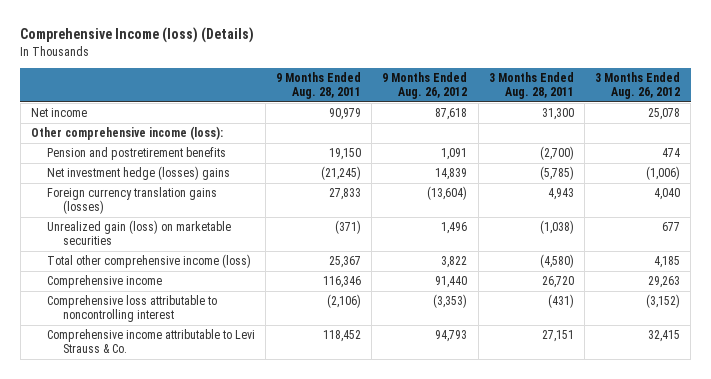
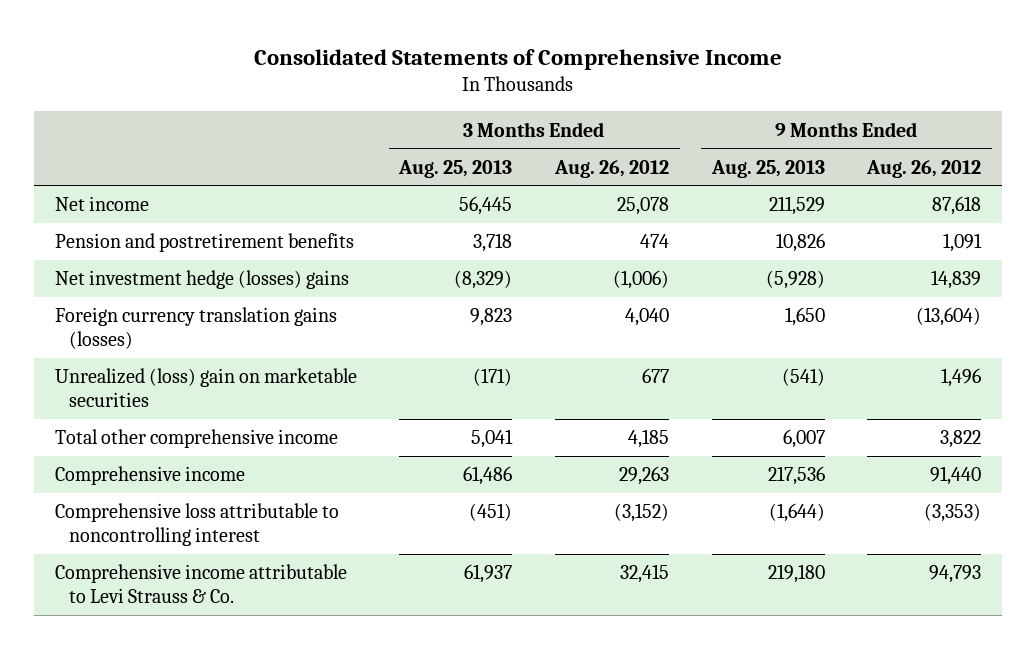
[20,27,255,44] Comprehensive Income (loss) (Details) -> [254,48,783,70] Consolidated Statements of Comprehensive Income
[276,72,362,100] 9 Months Ended Aug. 28, 2011 -> none
[488,72,574,100] 3 Months Ended Aug. 28, 2011 -> none
none -> [398,159,513,178] Aug. 25, 2013
none -> [710,159,825,178] Aug. 25, 2013
[30,126,223,141] Other comprehensive income (loss): -> none
[46,220,231,246] Unrealized gain (loss) on marketable securities -> [54,368,357,408] Unrealized (loss) gain on marketable securities
[46,254,251,269] Total other comprehensive income (loss) -> [54,429,338,449] Total other comprehensive income

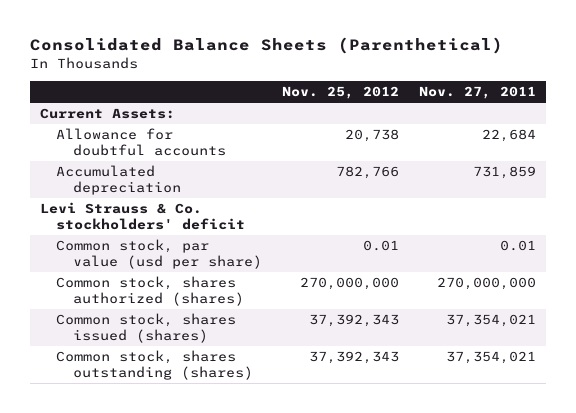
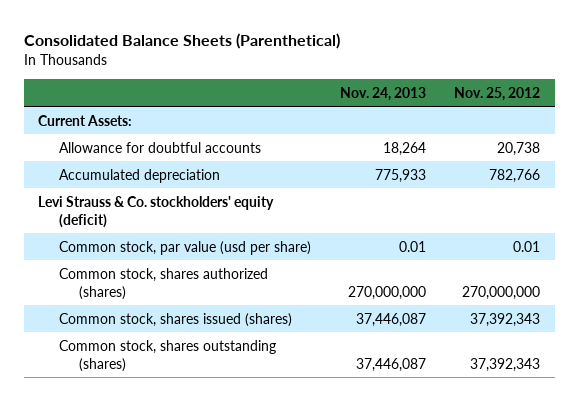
[419,86,537,100] Nov. 27, 2011 -> none
none -> [339,86,426,101] Nov. 24, 2013
[40,202,246,231] Levi Strauss & Co. stockholders' deficit -> [38,195,275,228] Levi Strauss & Co. stockholders' equity (deficit)

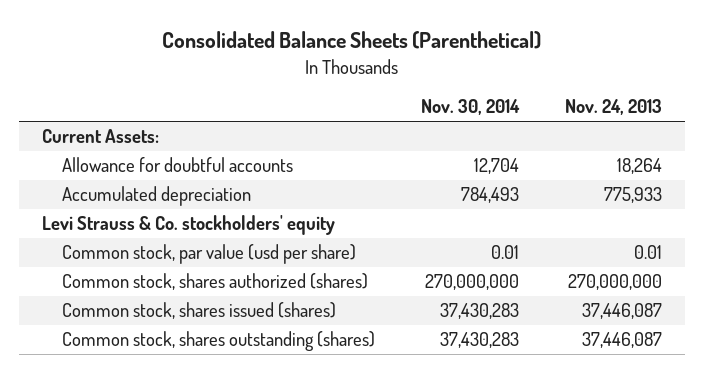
[454,86,541,101] Nov. 25, 2012 -> none
none -> [420,99,520,116] Nov. 30, 2014
[38,195,275,228] Levi Strauss & Co. stockholders' equity (deficit) -> [42,215,336,236] Levi Strauss & Co. stockholders' equity

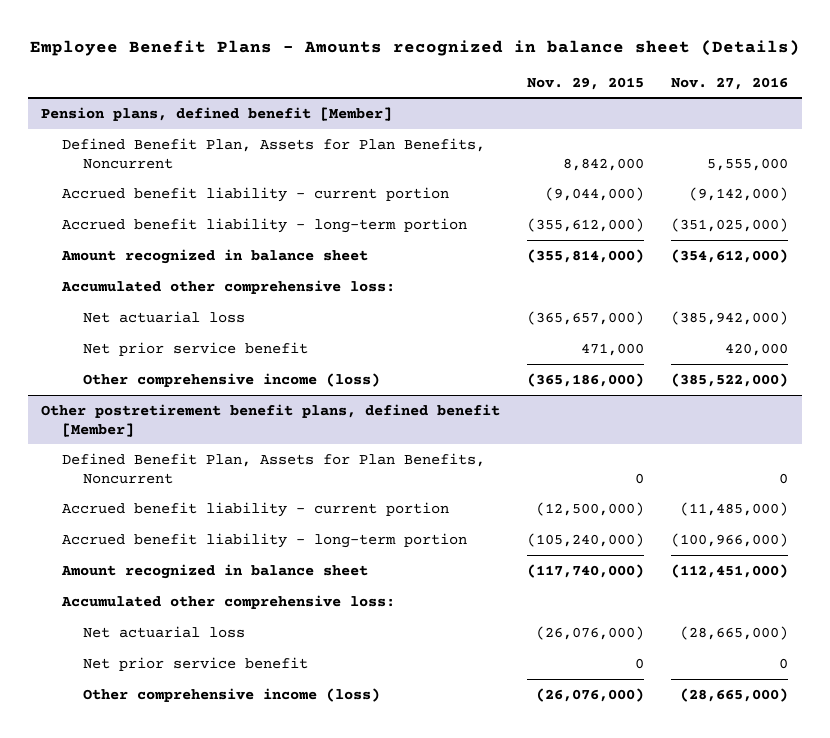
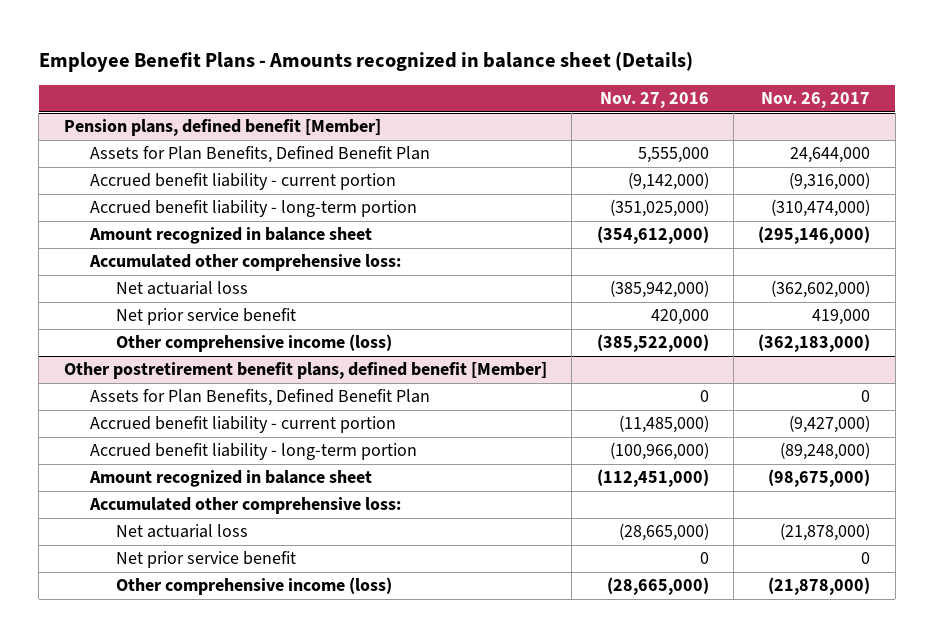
[527,76,645,90] Nov. 29, 2015 -> none
none -> [761,92,871,109] Nov. 26, 2017
[62,137,486,169] Defined Benefit Plan, Assets for Plan Benefits, Noncurrent -> [89,146,430,164] Assets for Plan Benefits, Defined Benefit Plan
[62,452,486,484] Defined Benefit Plan, Assets for Plan Benefits, Noncurrent -> [89,389,430,407] Assets for Plan Benefits, Defined Benefit Plan

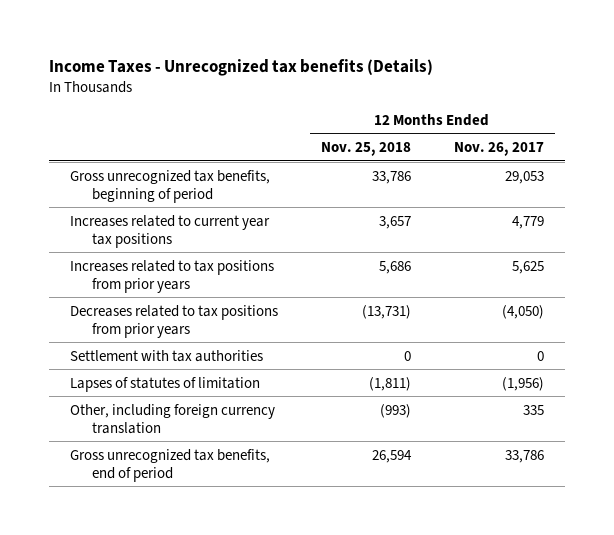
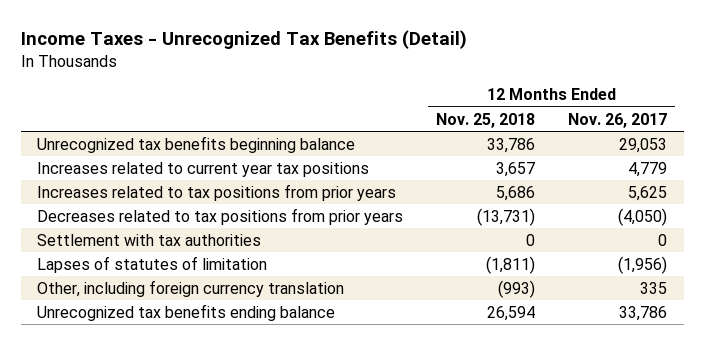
[48,58,433,76] Income Taxes - Unrecognized tax benefits (Details) -> [20,30,467,50] Income Taxes - Unrecognized Tax Benefits (Detail)
[69,169,270,203] Gross unrecognized tax benefits, beginning of period -> [37,135,356,153] Unrecognized tax benefits beginning balance
[69,448,270,482] Gross unrecognized tax benefits, end of period -> [37,303,336,321] Unrecognized tax benefits ending balance

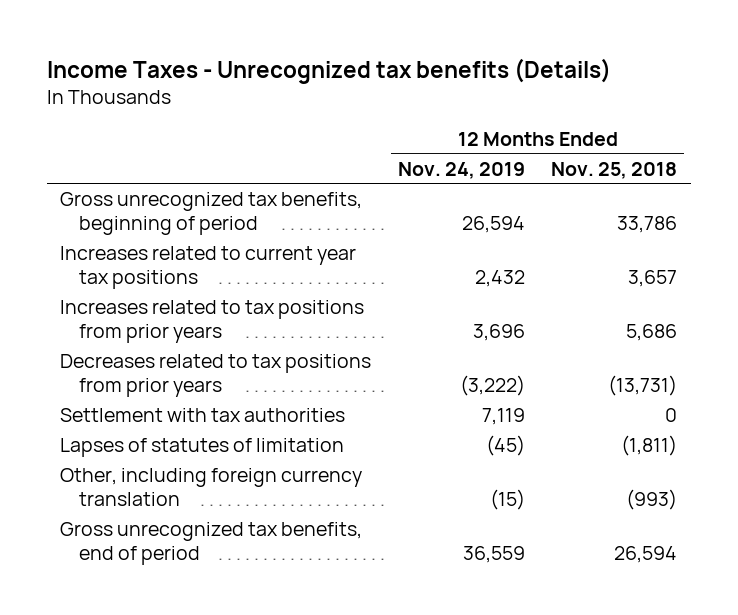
[20,30,467,50] Income Taxes - Unrecognized Tax Benefits (Detail) -> [47,57,612,84] Income Taxes - Unrecognized tax benefits (Details)
[568,112,668,128] Nov. 26, 2017 -> none
none -> [397,161,525,179] Nov. 24, 2019
[37,135,356,153] Unrecognized tax benefits beginning balance -> [60,192,363,236] Gross unrecognized tax benefits, beginning of period
[37,303,336,321] Unrecognized tax benefits ending balance -> [60,522,363,566] Gross unrecognized tax benefits, end of period

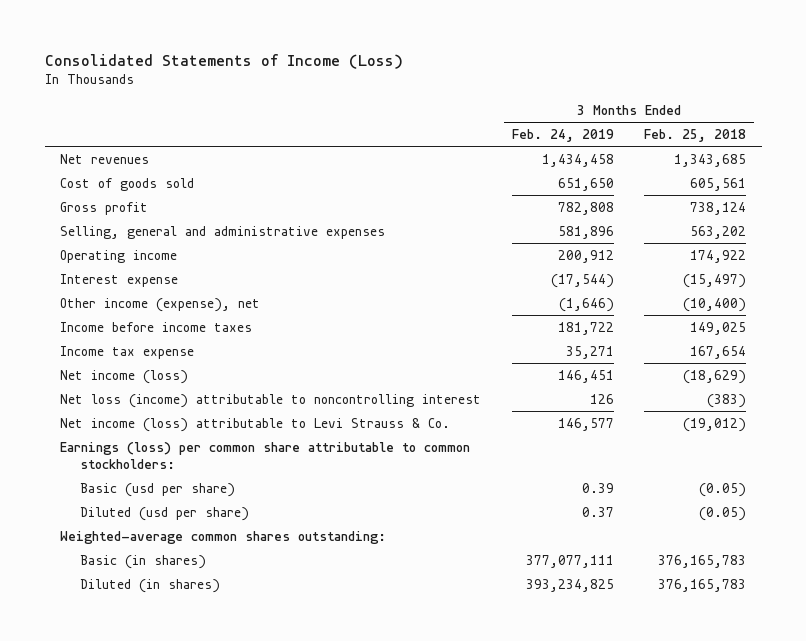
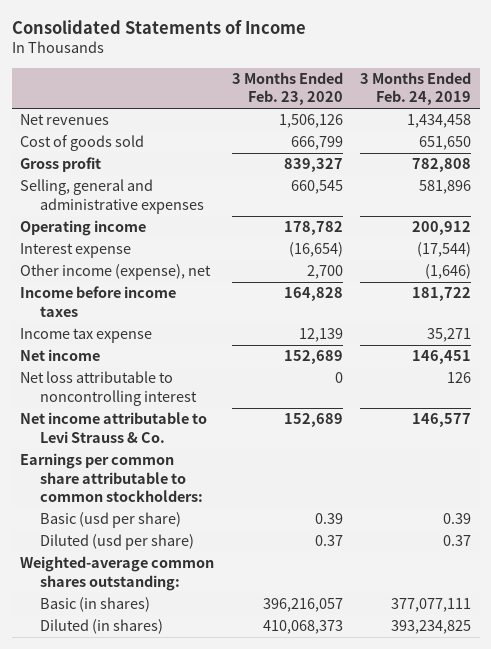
[44,53,403,69] Consolidated Statements of Income (Loss) -> [11,19,306,34] Consolidated Statements of Income
[644,128,747,142] Feb. 25, 2018 -> none
none -> [231,71,343,106] 3 Months Ended Feb. 23, 2020
[59,369,188,384] Net income (loss) -> [20,349,101,362] Net income
[59,393,481,408] Net loss (income) attributable to noncontrolling interest -> [20,371,197,406] Net loss attributable to noncontrolling interest
[59,417,450,432] Net income (loss) attributable to Levi Strauss & Co. -> [20,412,208,443] Net income attributable to Levi Strauss & Co.
[59,441,470,469] Earnings (loss) per common share attributable to common stockholders: -> [20,453,203,503] Earnings per common share attributable to common stockholders:

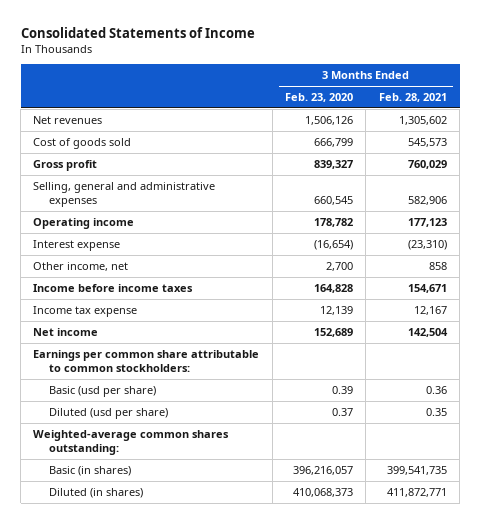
[359,71,471,106] 3 Months Ended Feb. 24, 2019 -> none
none -> [378,93,447,103] Feb. 28, 2021
[20,264,212,281] Other income (expense), net -> [33,261,129,271] Other income, net
[20,371,197,406] Net loss attributable to noncontrolling interest -> none
[20,412,208,443] Net income attributable to Levi Strauss & Co. -> none

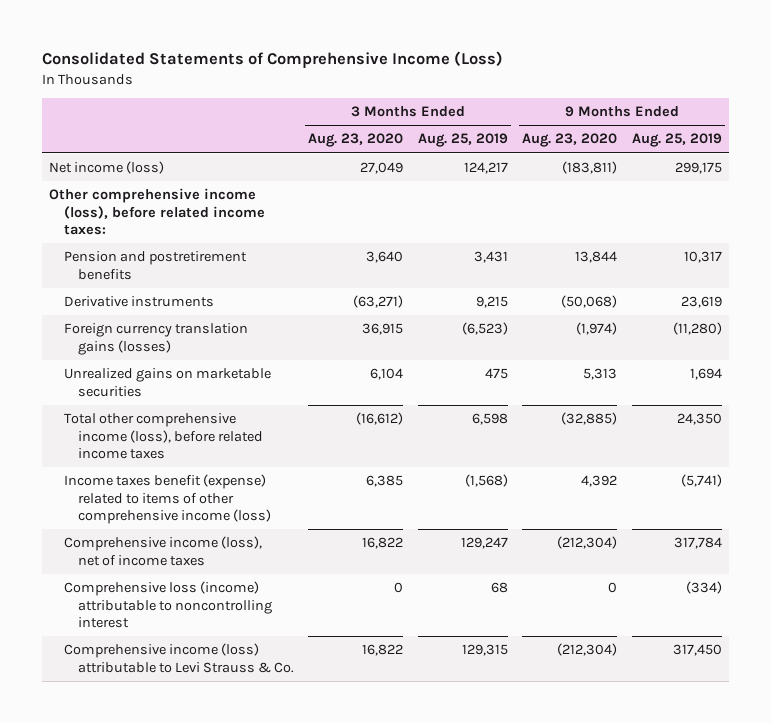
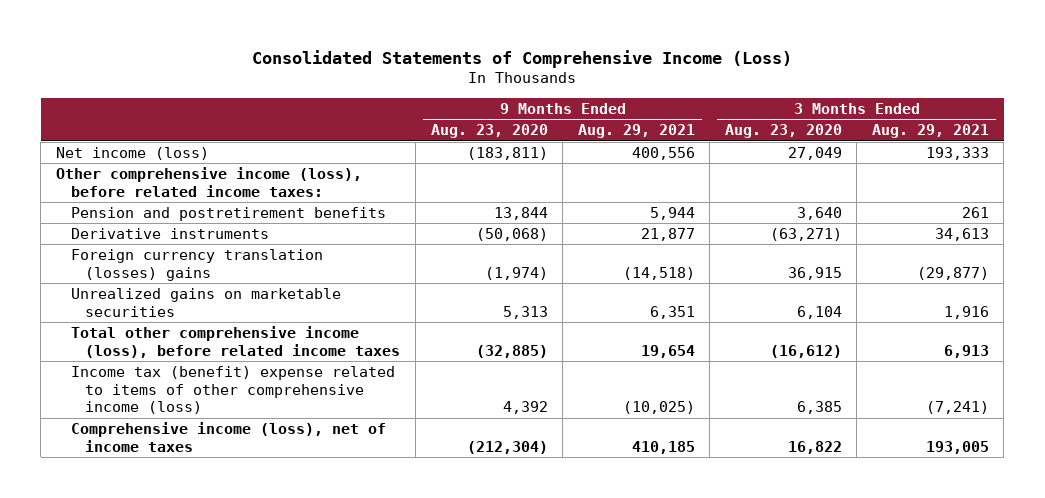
[417,133,508,148] Aug. 25, 2019 -> none
[631,133,722,148] Aug. 25, 2019 -> none
none -> [577,124,695,139] Aug. 29, 2021
none -> [871,124,989,139] Aug. 29, 2021
[63,323,248,355] Foreign currency translation gains (losses) -> [70,248,323,281] Foreign currency translation (losses) gains
[63,474,271,524] Income taxes benefit (expense) related to items of other comprehensive income (loss) -> [70,365,395,415] Income tax (benefit) expense related to items of other comprehensive income (loss)
[63,581,272,628] Comprehensive loss (income) attributable to noncontrolling interest -> none
[63,643,294,673] Comprehensive income (loss) attributable to Levi Strauss & Co. -> none

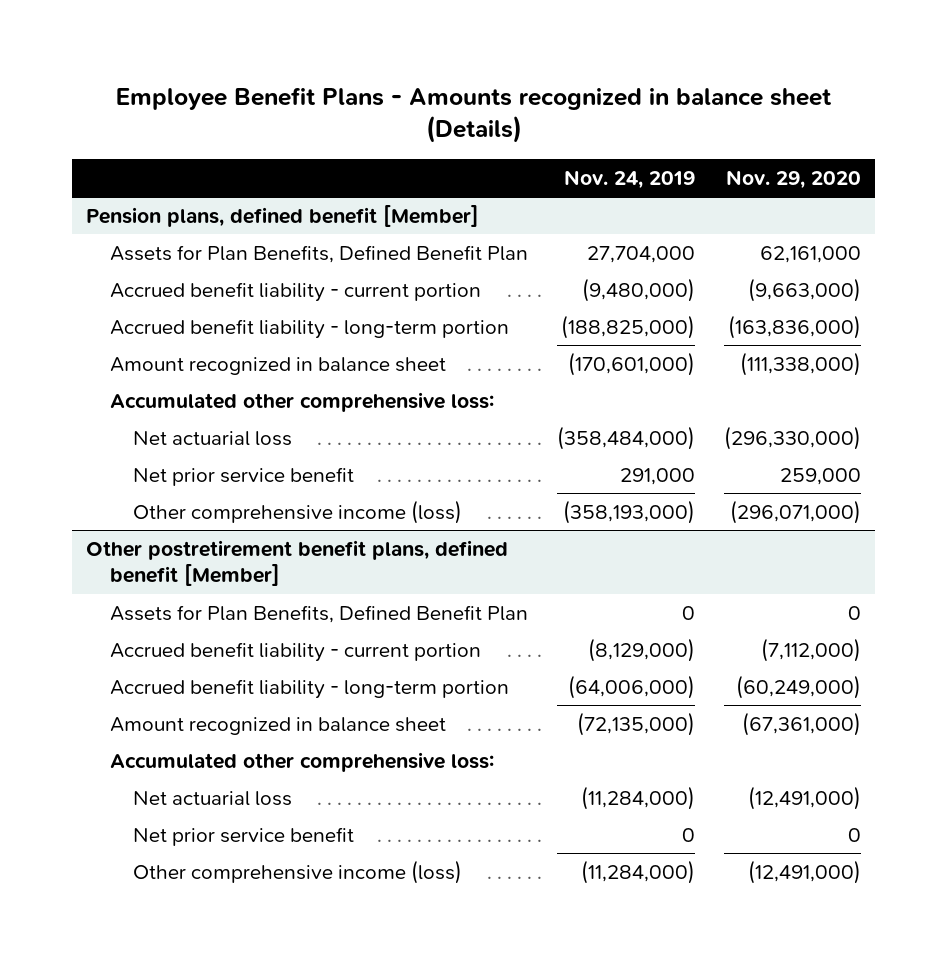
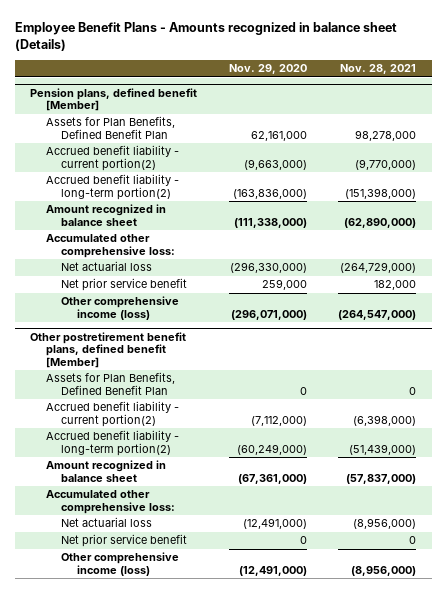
[563,169,695,189] Nov. 24, 2019 -> none
none -> [340,64,417,75] Nov. 28, 2021
[109,281,481,302] Accrued benefit liability - current portion -> [45,145,179,172] Accrued benefit liability - current portion(2)
[109,318,509,339] Accrued benefit liability - long-term portion -> [45,174,179,201] Accrued benefit liability - long-term portion(2)
[109,641,481,662] Accrued benefit liability - current portion -> [45,401,179,428] Accrued benefit liability - current portion(2)
[109,678,509,699] Accrued benefit liability - long-term portion -> [45,430,179,457] Accrued benefit liability - long-term portion(2)

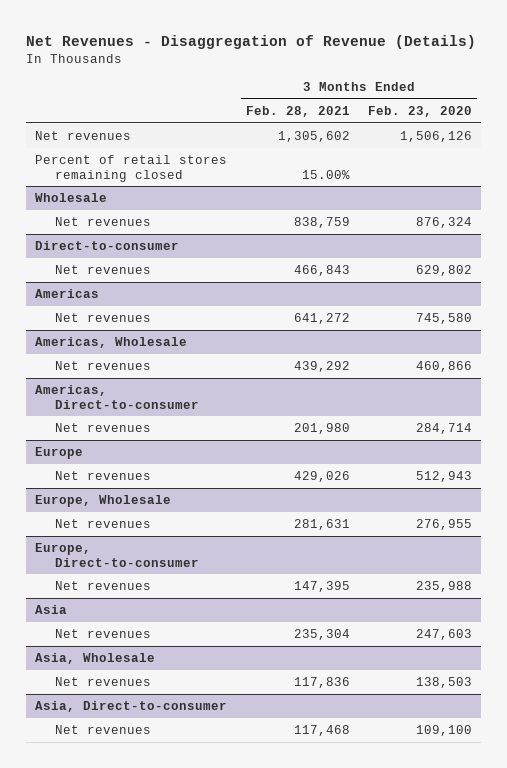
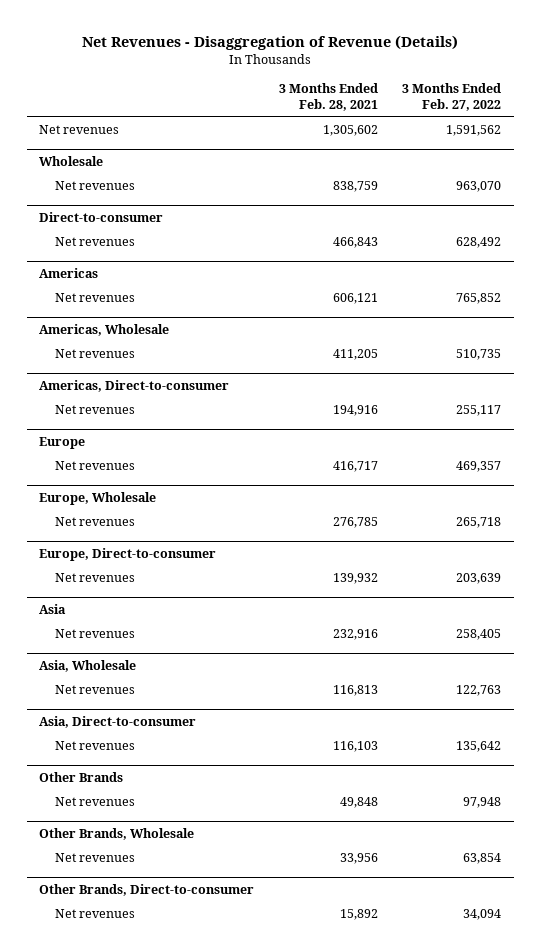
[368,105,473,117] Feb. 23, 2020 -> none
none -> [402,82,502,112] 3 Months Ended Feb. 27, 2022
[35,154,228,182] Percent of retail stores remaining closed -> none
[293,312,350,324] 641,272 -> [332,292,378,304] 606,121
[293,360,350,372] 439,292 -> [332,348,378,360] 411,205
[293,422,350,434] 201,980 -> [332,404,378,416] 194,916
[293,470,350,482] 429,026 -> [332,460,378,472] 416,717
[293,518,350,530] 281,631 -> [332,516,378,528] 276,785
[293,580,350,592] 147,395 -> [332,572,378,584] 139,932
[293,628,350,640] 235,304 -> [332,628,378,640] 232,916
[293,676,350,688] 117,836 -> [332,684,378,696] 116,813
[293,724,350,736] 117,468 -> [332,740,378,752] 116,103
none -> [39,771,124,782] Other Brands
none -> [54,796,135,806] Net revenues
none -> [39,827,195,840] Other Brands, Wholesale
none -> [54,852,135,862] Net revenues
none -> [39,883,255,896] Other Brands, Direct-to-consumer
none -> [54,908,135,918] Net revenues

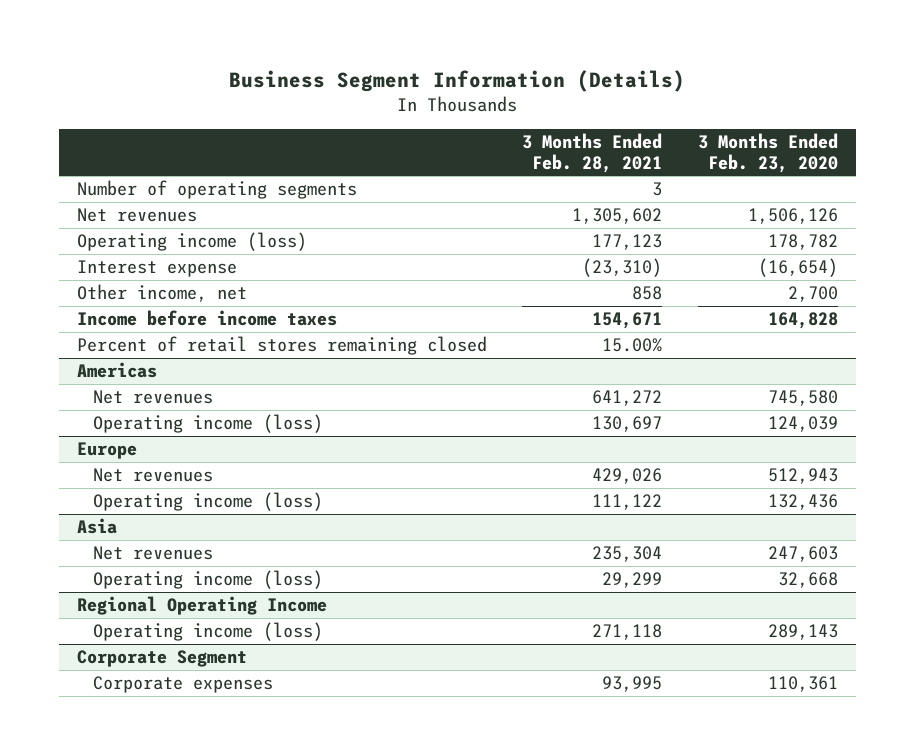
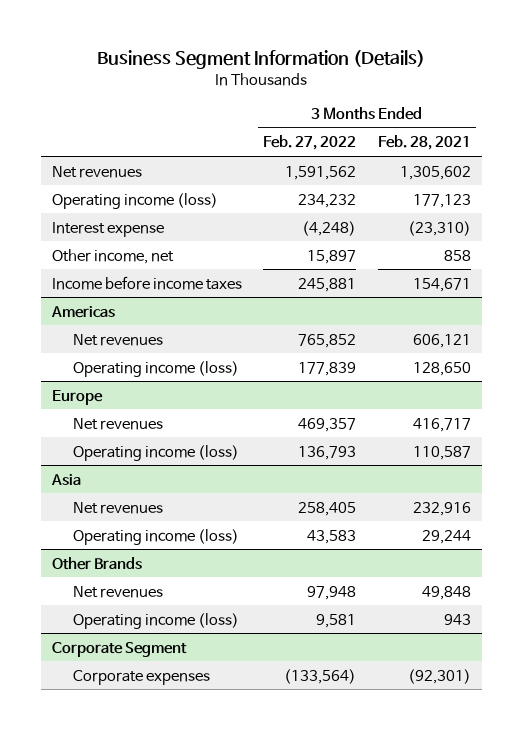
[698,132,839,173] 3 Months Ended Feb. 23, 2020 -> none
none -> [263,135,357,151] Feb. 27, 2022
[76,180,357,200] Number of operating segments -> none
[76,336,487,356] Percent of retail stores remaining closed -> none
[592,390,663,407] 641,272 -> [412,333,471,348] 606,121
[592,416,663,433] 130,697 -> [412,361,471,376] 128,650
[592,468,663,485] 429,026 -> [412,417,471,432] 416,717
[592,494,663,511] 111,122 -> [412,445,471,460] 110,587
[76,596,327,616] Regional Operating Income -> none
[592,546,663,563] 235,304 -> [412,501,471,516] 232,916
[602,572,663,589] 29,299 -> [421,529,471,544] 29,244
none -> [51,556,142,570] Other Brands
none -> [72,585,163,598] Net revenues
[592,624,663,641] 271,118 -> [443,613,471,625] 943
[602,676,663,693] 93,995 -> [407,668,471,684] (92,301)

